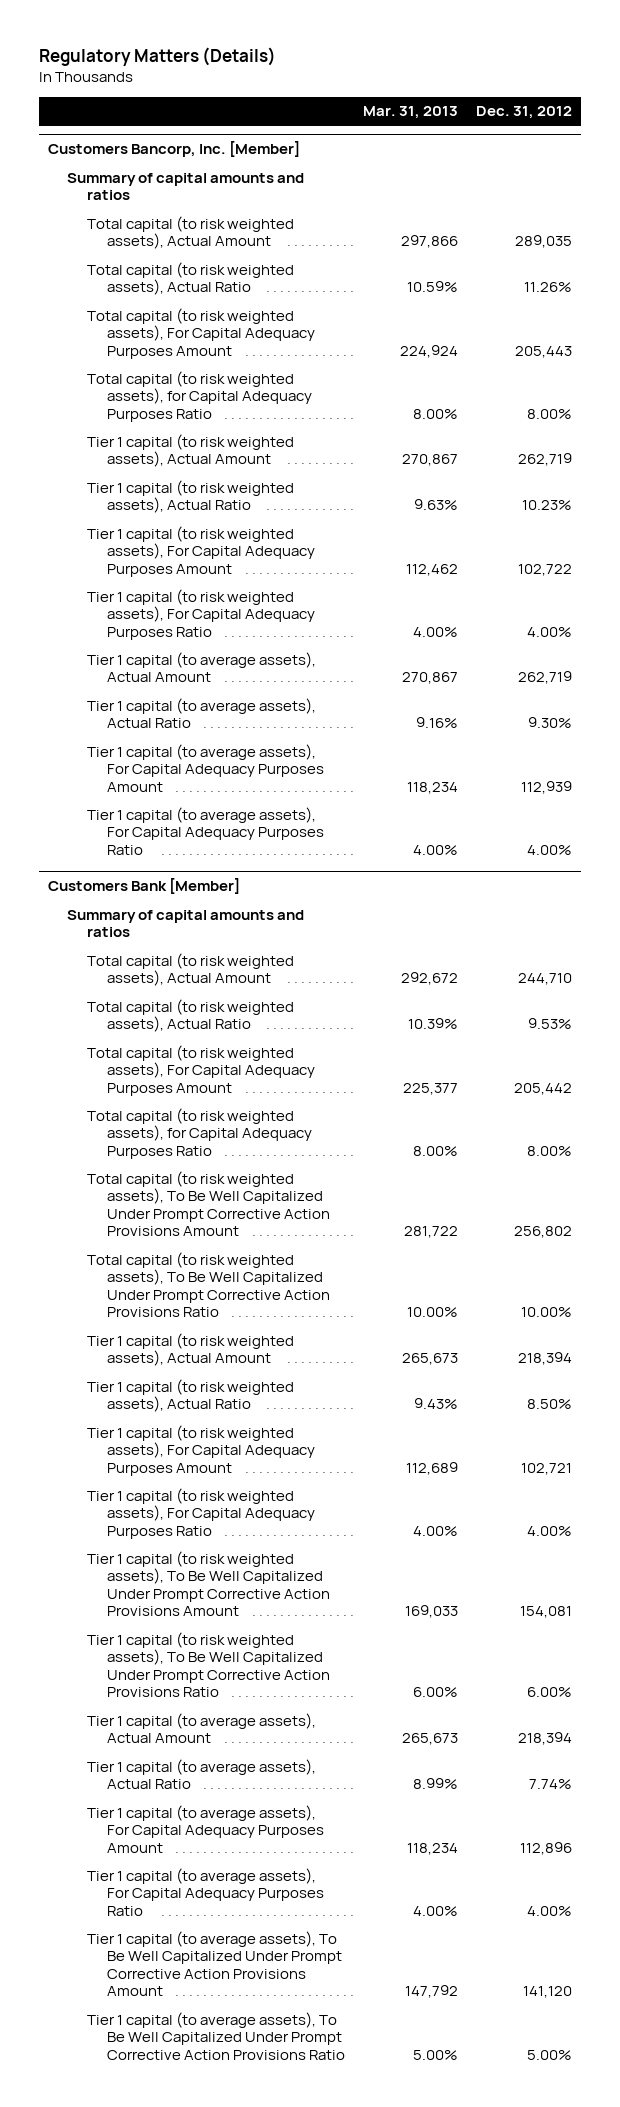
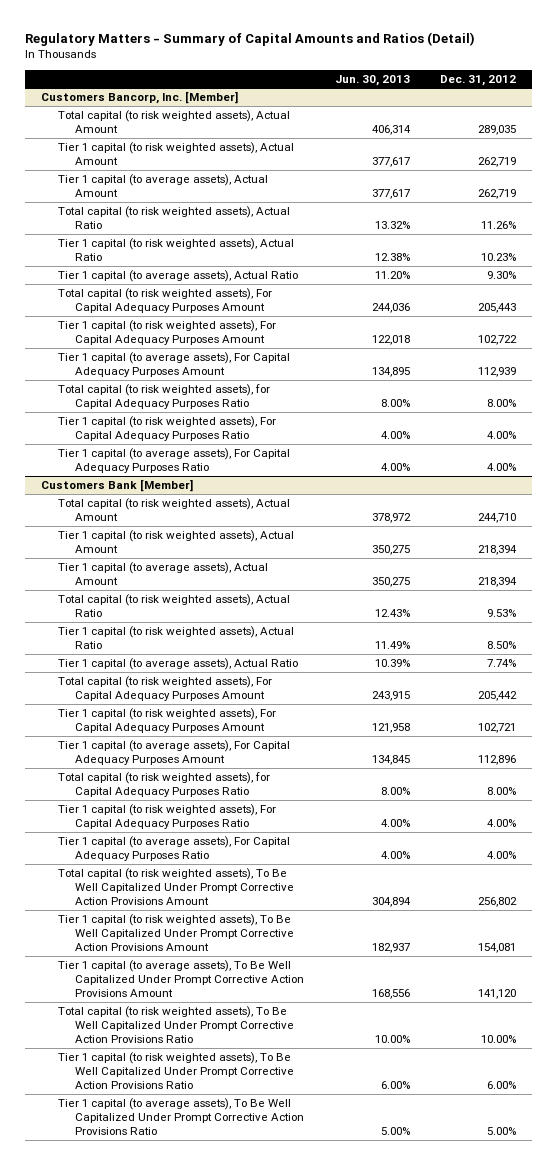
[38,46,276,66] Regulatory Matters (Details) -> [25,32,476,47] Regulatory Matters - Summary of Capital Amounts and Ratios (Detail)
[362,106,458,120] Mar. 31, 2013 -> none
none -> [334,74,410,86] Jun. 30, 2013
[67,172,305,201] Summary of capital amounts and ratios -> none
[87,261,295,296] Total capital (to risk weighted assets), Actual Ratio -> [57,205,290,230] Total capital (to risk weighted assets), Actual Ratio
[87,479,295,514] Tier 1 capital (to risk weighted assets), Actual Ratio -> [57,237,294,262] Tier 1 capital (to risk weighted assets), Actual Ratio
[87,307,315,359] Total capital (to risk weighted assets), For Capital Adequacy Purposes Amount -> [57,287,272,314] Total capital (to risk weighted assets), For Capital Adequacy Purposes Amount
[87,525,315,577] Tier 1 capital (to risk weighted assets), For Capital Adequacy Purposes Amount -> [57,319,276,346] Tier 1 capital (to risk weighted assets), For Capital Adequacy Purposes Amount
[87,370,312,422] Total capital (to risk weighted assets), for Capital Adequacy Purposes Ratio -> [57,383,270,410] Total capital (to risk weighted assets), for Capital Adequacy Purposes Ratio
[87,588,315,640] Tier 1 capital (to risk weighted assets), For Capital Adequacy Purposes Ratio -> [57,415,276,442] Tier 1 capital (to risk weighted assets), For Capital Adequacy Purposes Ratio
[67,909,305,938] Summary of capital amounts and ratios -> none
[87,998,295,1033] Total capital (to risk weighted assets), Actual Ratio -> [57,593,290,618] Total capital (to risk weighted assets), Actual Ratio
[87,1378,295,1413] Tier 1 capital (to risk weighted assets), Actual Ratio -> [57,625,294,650] Tier 1 capital (to risk weighted assets), Actual Ratio
[87,1044,315,1096] Total capital (to risk weighted assets), For Capital Adequacy Purposes Amount -> [57,675,272,702] Total capital (to risk weighted assets), For Capital Adequacy Purposes Amount
[87,1424,315,1476] Tier 1 capital (to risk weighted assets), For Capital Adequacy Purposes Amount -> [57,707,276,734] Tier 1 capital (to risk weighted assets), For Capital Adequacy Purposes Amount
[87,1107,312,1159] Total capital (to risk weighted assets), for Capital Adequacy Purposes Ratio -> [57,771,270,798] Total capital (to risk weighted assets), for Capital Adequacy Purposes Ratio
[87,1487,315,1539] Tier 1 capital (to risk weighted assets), For Capital Adequacy Purposes Ratio -> [57,803,276,830] Tier 1 capital (to risk weighted assets), For Capital Adequacy Purposes Ratio
[87,1170,330,1236] Total capital (to risk weighted assets), To Be Well Capitalized Under Prompt Corrective Action Provisions Amount -> [57,867,294,906] Total capital (to risk weighted assets), To Be Well Capitalized Under Prompt Corrective Action Provisions Amount
[87,1550,330,1616] Tier 1 capital (to risk weighted assets), To Be Well Capitalized Under Prompt Corrective Action Provisions Amount -> [57,913,294,952] Tier 1 capital (to risk weighted assets), To Be Well Capitalized Under Prompt Corrective Action Provisions Amount
[87,1251,330,1317] Total capital (to risk weighted assets), To Be Well Capitalized Under Prompt Corrective Action Provisions Ratio -> [57,1005,294,1044] Total capital (to risk weighted assets), To Be Well Capitalized Under Prompt Corrective Action Provisions Ratio
[87,1631,330,1697] Tier 1 capital (to risk weighted assets), To Be Well Capitalized Under Prompt Corrective Action Provisions Ratio -> [57,1051,294,1090] Tier 1 capital (to risk weighted assets), To Be Well Capitalized Under Prompt Corrective Action Provisions Ratio

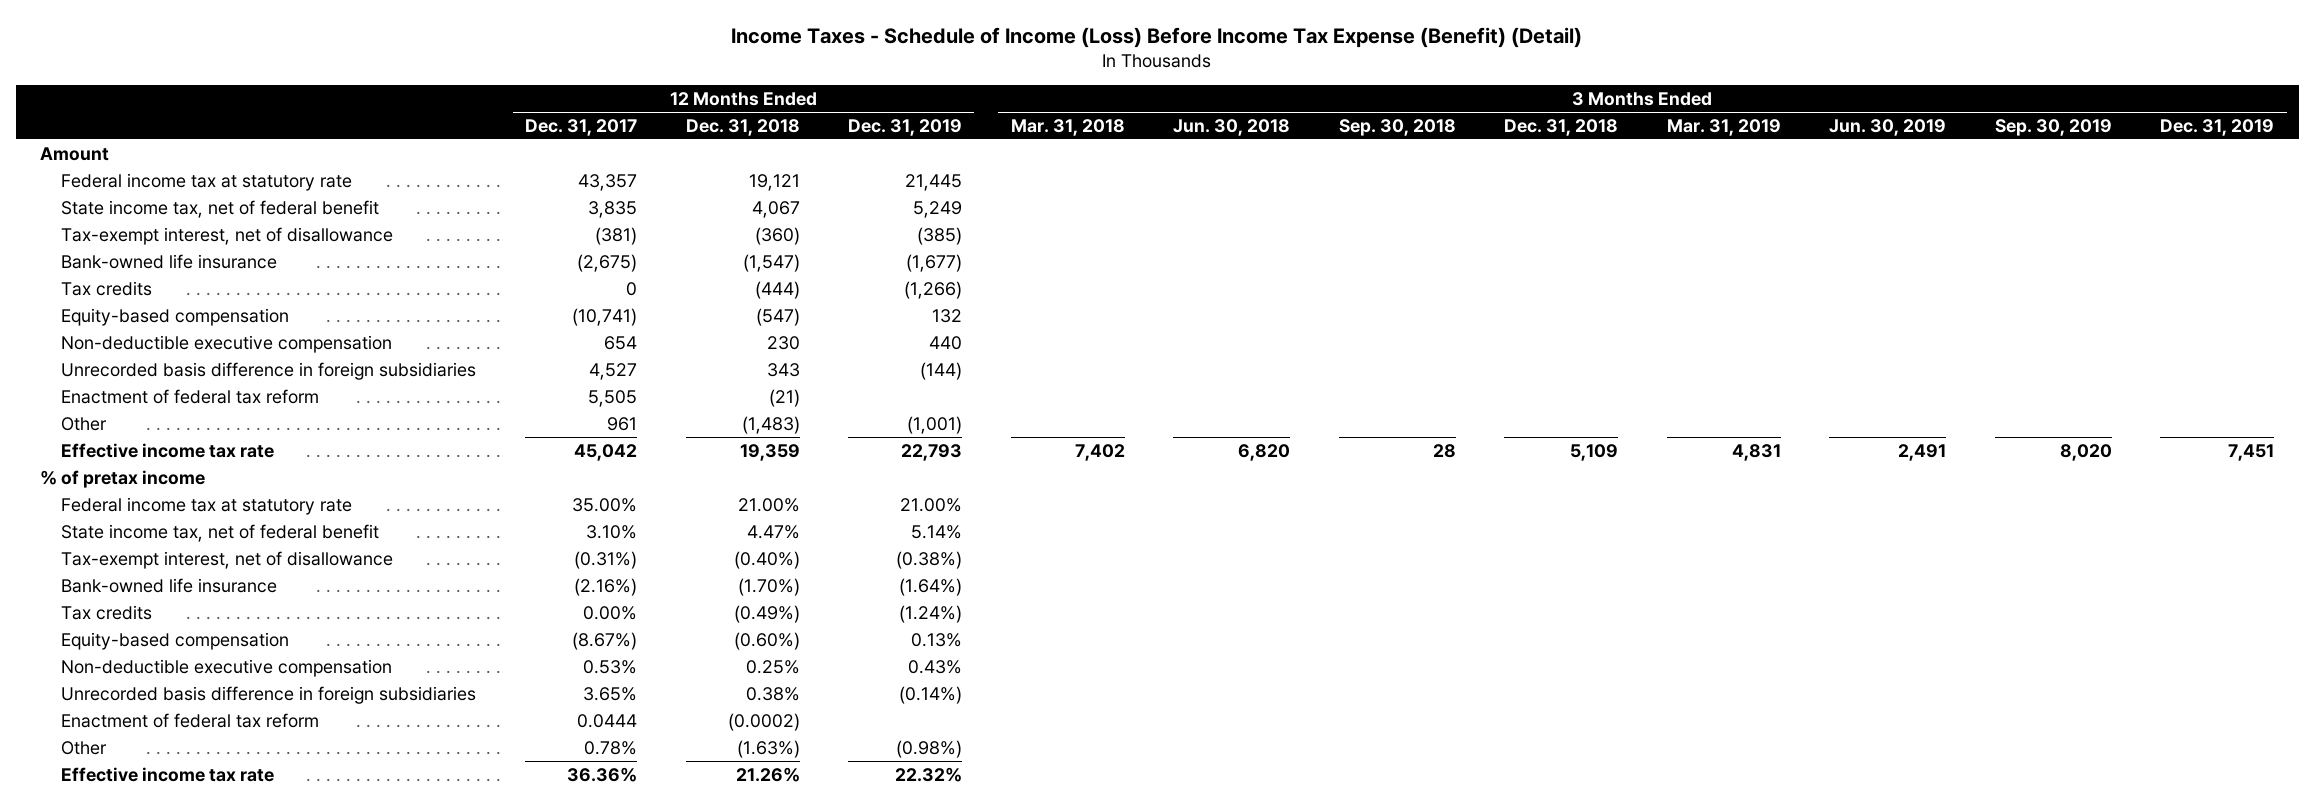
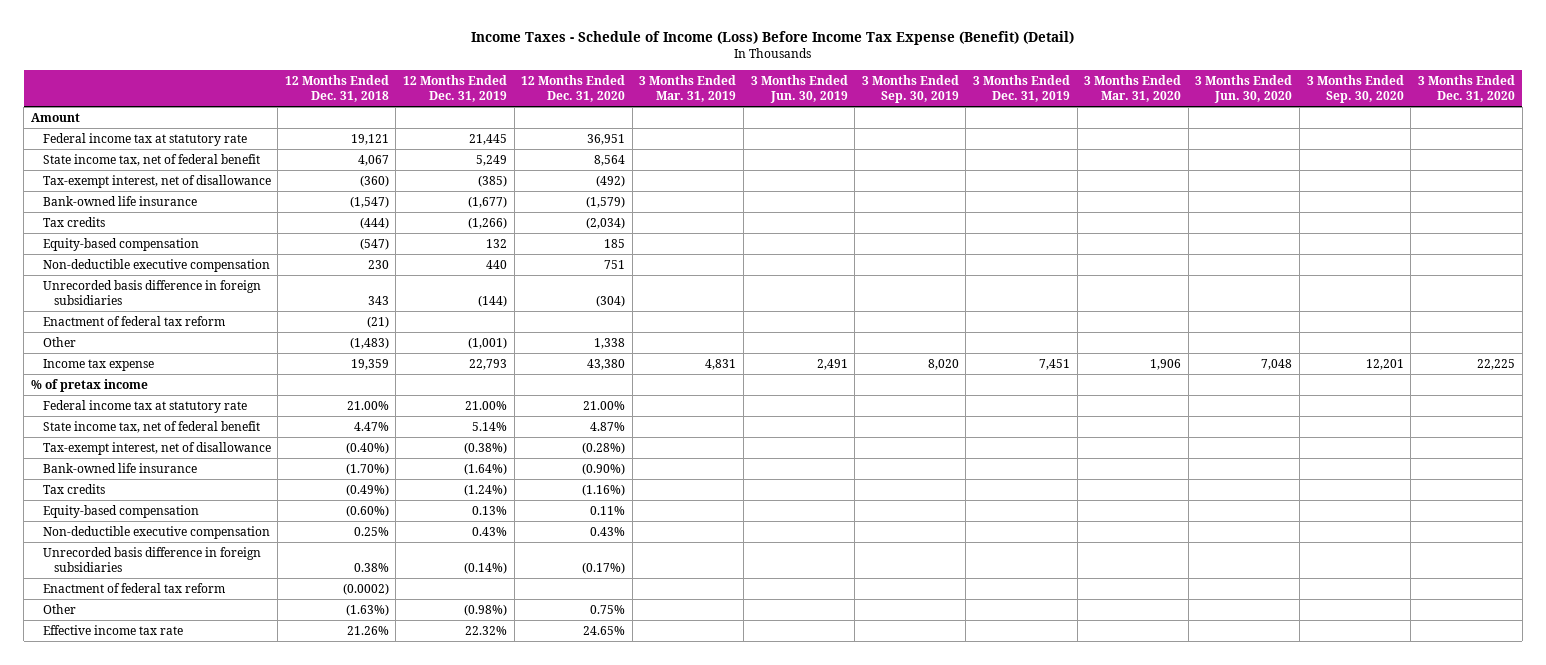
[524,118,637,136] Dec. 31, 2017 -> none
[1010,118,1125,136] Mar. 31, 2018 -> none
[1173,118,1291,136] Jun. 30, 2018 -> none
[1338,118,1456,136] Sep. 30, 2018 -> none
[1504,118,1619,136] Dec. 31, 2018 -> none
none -> [521,75,626,103] 12 Months Ended Dec. 31, 2020
none -> [1084,75,1182,103] 3 Months Ended Mar. 31, 2020
none -> [1195,75,1293,104] 3 Months Ended Jun. 30, 2020
none -> [1306,75,1404,104] 3 Months Ended Sep. 30, 2020
none -> [1417,75,1515,103] 3 Months Ended Dec. 31, 2020
[61,442,275,458] Effective income tax rate -> [42,358,154,371] Income tax expense

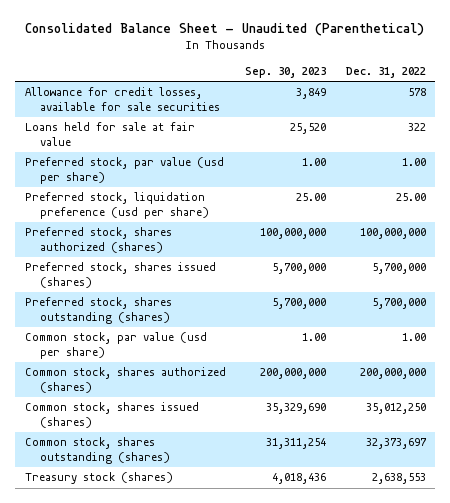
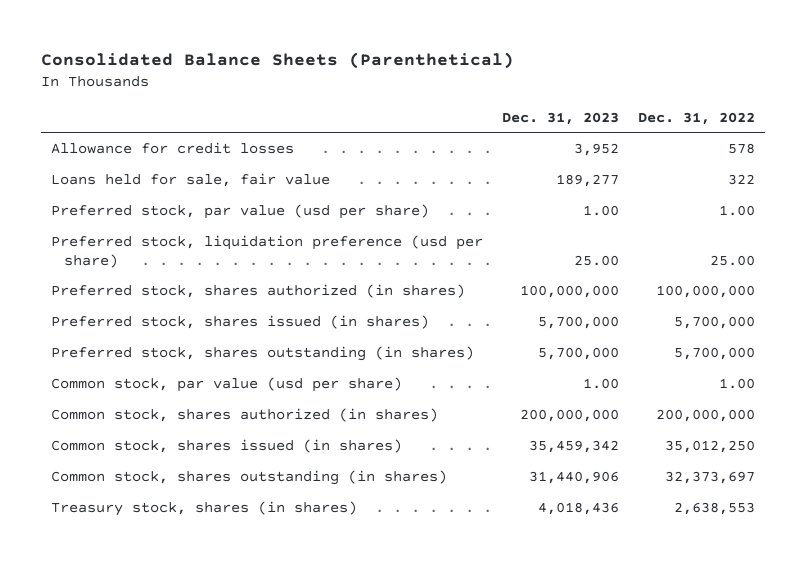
[25,23,425,37] Consolidated Balance Sheet - Unaudited (Parenthetical) -> [41,52,515,70] Consolidated Balance Sheets (Parenthetical)
[245,66,327,78] Sep. 30, 2023 -> none
none -> [502,111,620,125] Dec. 31, 2023
[24,87,221,111] Allowance for credit losses, available for sale securities -> [50,141,294,154] Allowance for credit losses
[24,122,195,146] Loans held for sale at fair value -> [50,172,330,187] Loans held for sale, fair value
[24,227,172,253] Preferred stock, shares authorized (shares) -> [50,283,465,298] Preferred stock, shares authorized (in shares)
[24,262,216,288] Preferred stock, shares issued (shares) -> [50,314,429,329] Preferred stock, shares issued (in shares)
[24,297,172,324] Preferred stock, shares outstanding (shares) -> [50,345,474,361] Preferred stock, shares outstanding (in shares)
[24,367,226,393] Common stock, shares authorized (shares) -> [50,407,438,422] Common stock, shares authorized (in shares)
[24,402,199,428] Common stock, shares issued (shares) -> [50,438,402,453] Common stock, shares issued (in shares)
[24,437,171,464] Common stock, shares outstanding (shares) -> [50,469,447,485] Common stock, shares outstanding (in shares)
[24,472,173,485] Treasury stock (shares) -> [50,500,357,516] Treasury stock, shares (in shares)

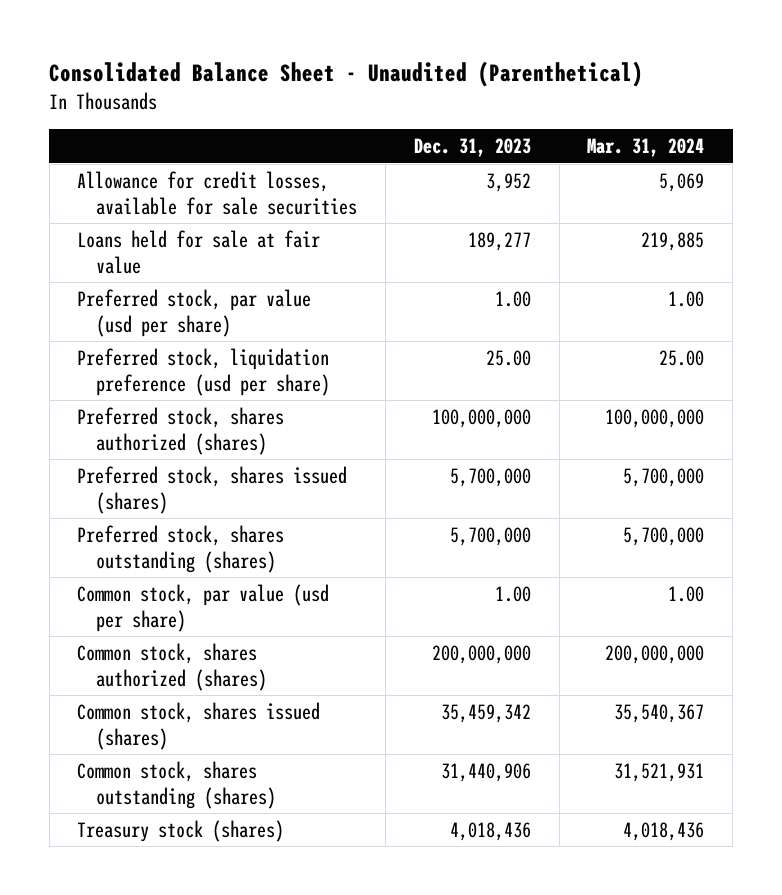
[41,52,515,70] Consolidated Balance Sheets (Parenthetical) -> [49,60,644,87] Consolidated Balance Sheet - Unaudited (Parenthetical)
[638,111,756,125] Dec. 31, 2022 -> none
none -> [587,138,705,158] Mar. 31, 2024
[50,141,294,154] Allowance for credit losses -> [77,170,357,215] Allowance for credit losses, available for sale securities
[50,172,330,187] Loans held for sale, fair value -> [77,229,321,274] Loans held for sale at fair value
[50,283,465,298] Preferred stock, shares authorized (in shares) -> [77,406,285,455] Preferred stock, shares authorized (shares)
[50,314,429,329] Preferred stock, shares issued (in shares) -> [77,465,348,514] Preferred stock, shares issued (shares)
[50,345,474,361] Preferred stock, shares outstanding (in shares) -> [77,524,285,573] Preferred stock, shares outstanding (shares)
[50,407,438,422] Common stock, shares authorized (in shares) -> [77,642,267,691] Common stock, shares authorized (shares)
[50,438,402,453] Common stock, shares issued (in shares) -> [77,701,321,750] Common stock, shares issued (shares)
[50,469,447,485] Common stock, shares outstanding (in shares) -> [77,760,276,809] Common stock, shares outstanding (shares)
[50,500,357,516] Treasury stock, shares (in shares) -> [77,819,285,842] Treasury stock (shares)

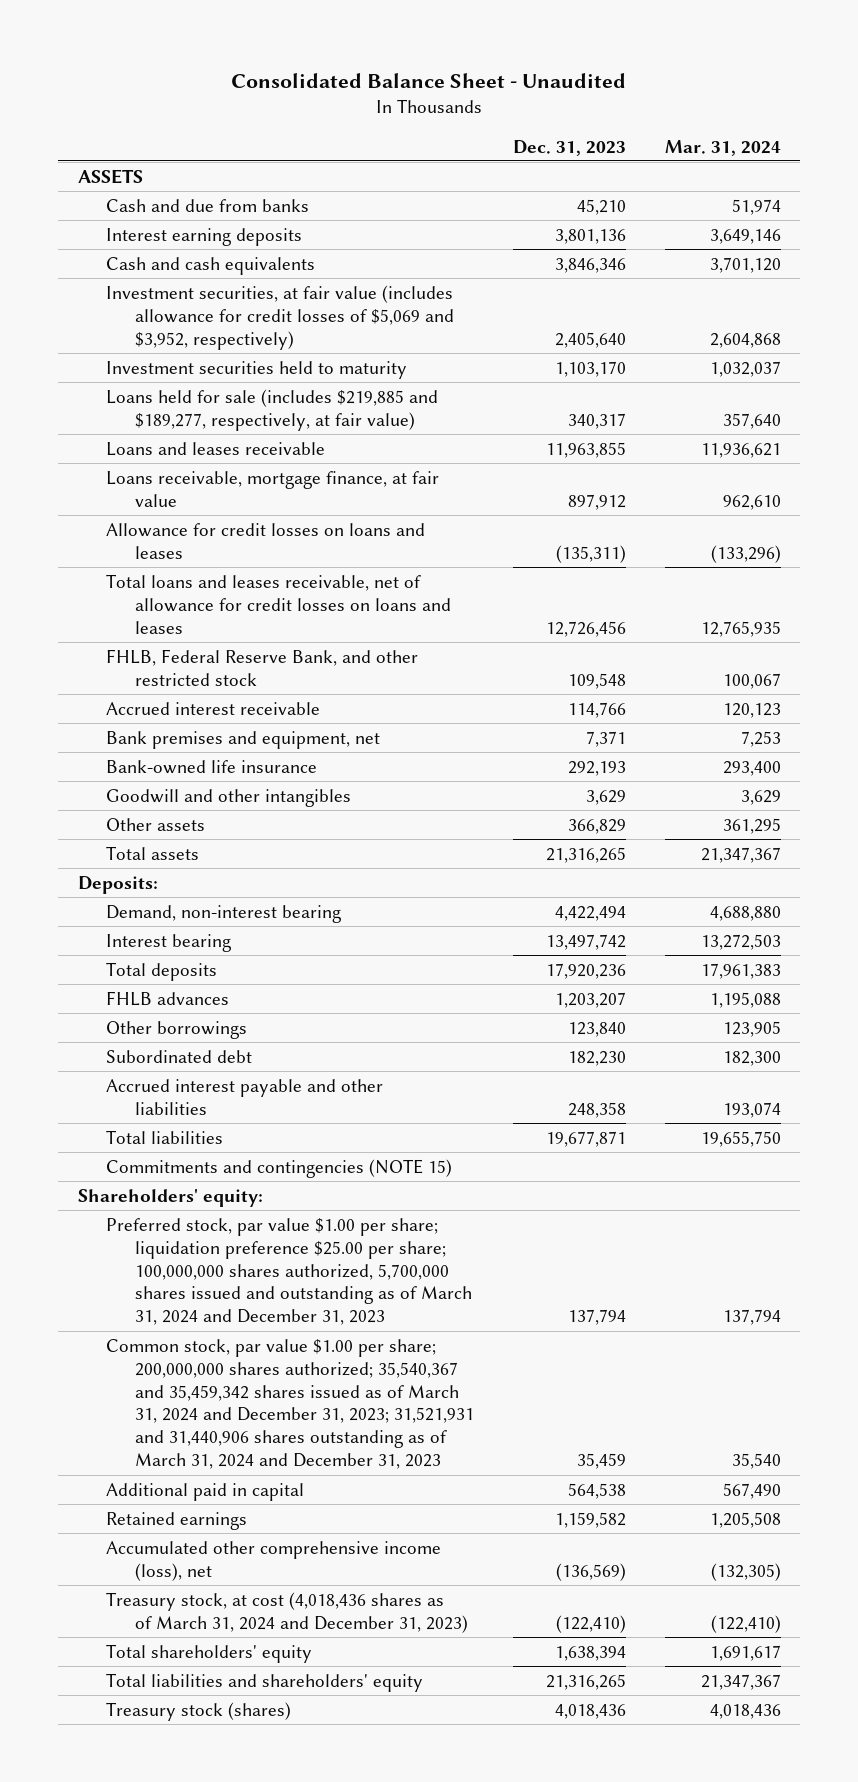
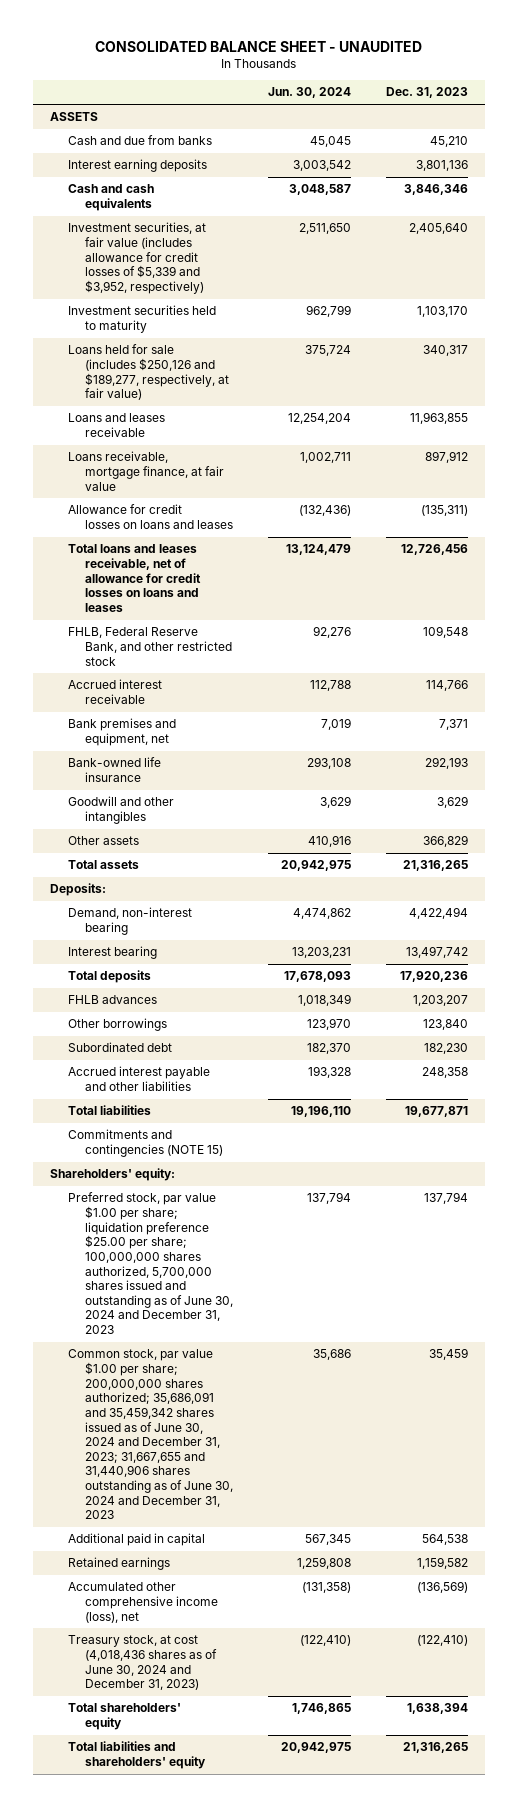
[231,72,627,88] Consolidated Balance Sheet - Unaudited -> [95,40,423,52] CONSOLIDATED BALANCE SHEET - UNAUDITED
[664,139,781,156] Mar. 31, 2024 -> none
none -> [267,87,351,99] Jun. 30, 2024
[106,284,455,350] Investment securities, at fair value (includes allowance for credit losses of $5,069 and $3,952, respectively) -> [67,222,206,294] Investment securities, at fair value (includes allowance for credit losses of $5,339 and $3,952, respectively)
[106,388,439,431] Loans held for sale (includes $219,885 and $189,277, respectively, at fair value) -> [67,344,230,401] Loans held for sale (includes $250,126 and $189,277, respectively, at fair value)
[106,1217,473,1326] Preferred stock, par value $1.00 per share; liquidation preference $25.00 per share; 100,000,000 shares authorized, 5,700,000 shares issued and outstanding as of March 31, 2024 and December 31, 2023 -> [67,1192,234,1335] Preferred stock, par value $1.00 per share; liquidation preference $25.00 per share; 100,000,000 shares authorized, 5,700,000 shares issued and outstanding as of June 30, 2024 and December 31, 2023
[106,1338,475,1470] Common stock, par value $1.00 per share; 200,000,000 shares authorized; 35,540,367 and 35,459,342 shares issued as of March 31, 2024 and December 31, 2023; 31,521,931 and 31,440,906 shares outstanding as of March 31, 2024 and December 31, 2023 -> [67,1349,234,1520] Common stock, par value $1.00 per share; 200,000,000 shares authorized; 35,686,091 and 35,459,342 shares issued as of June 30, 2024 and December 31, 2023; 31,667,655 and 31,440,906 shares outstanding as of June 30, 2024 and December 31, 2023
[106,1591,469,1633] Treasury stock, at cost (4,018,436 shares as of March 31, 2024 and December 31, 2023) -> [67,1635,218,1691] Treasury stock, at cost (4,018,436 shares as of June 30, 2024 and December 31, 2023)
[106,1701,292,1721] Treasury stock (shares) -> none

